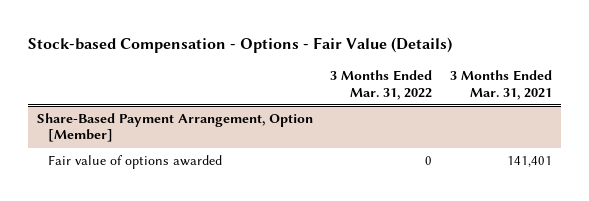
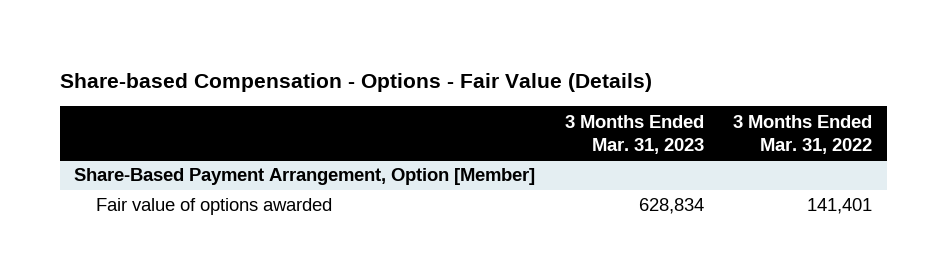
[27,37,452,54] Stock-based Compensation - Options - Fair Value (Details) -> [59,73,652,93] Share-based Compensation - Options - Fair Value (Details)
[450,70,553,100] 3 Months Ended Mar. 31, 2021 -> none
none -> [564,114,704,154] 3 Months Ended Mar. 31, 2023
[425,156,433,166] 0 -> [807,198,873,215] 141,401

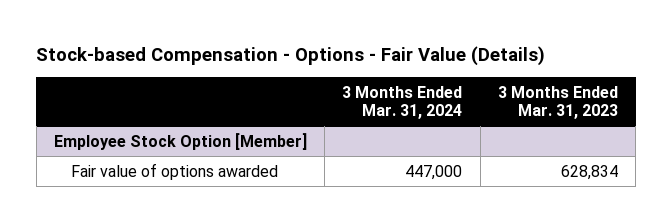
[59,73,652,93] Share-based Compensation - Options - Fair Value (Details) -> [36,45,546,66] Stock-based Compensation - Options - Fair Value (Details)
[733,114,873,154] 3 Months Ended Mar. 31, 2022 -> none
none -> [342,85,463,120] 3 Months Ended Mar. 31, 2024
[74,168,536,186] Share-Based Payment Arrangement, Option [Member] -> [53,132,307,150] Employee Stock Option [Member]

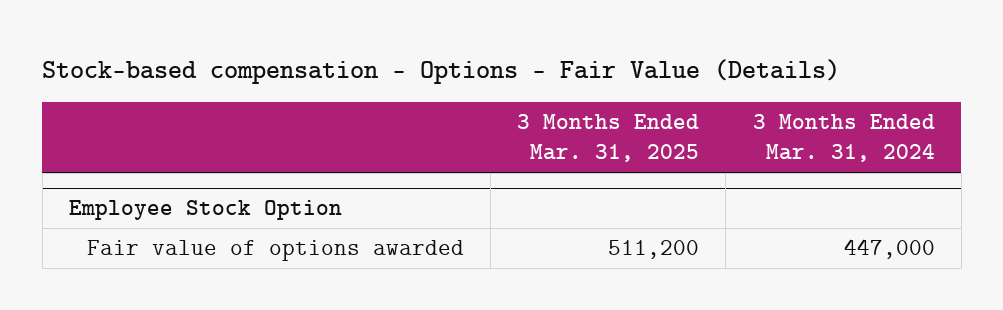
[36,45,546,66] Stock-based Compensation - Options - Fair Value (Details) -> [42,59,841,85] Stock-based compensation - Options - Fair Value (Details)
[498,85,619,120] 3 Months Ended Mar. 31, 2023 -> none
none -> [517,114,700,163] 3 Months Ended Mar. 31, 2025
[53,132,307,150] Employee Stock Option [Member] -> [68,200,342,221] Employee Stock Option

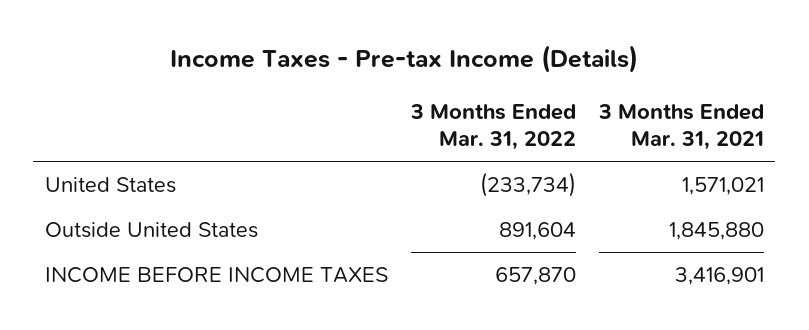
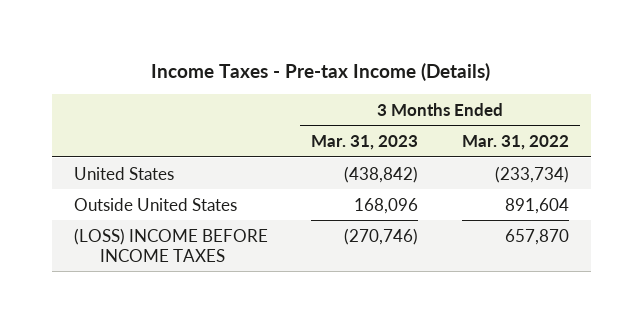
[597,103,764,151] 3 Months Ended Mar. 31, 2021 -> none
none -> [311,135,419,151] Mar. 31, 2023
[44,266,388,283] INCOME BEFORE INCOME TAXES -> [73,227,268,262] (LOSS) INCOME BEFORE INCOME TAXES

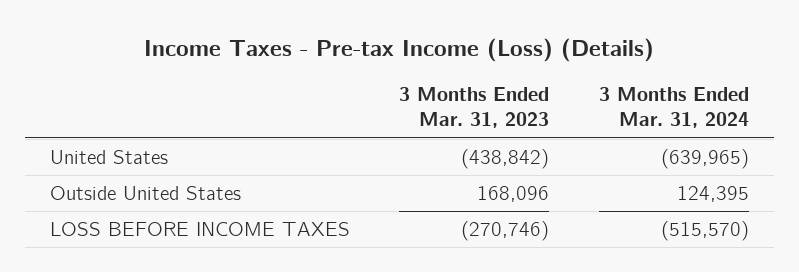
[151,62,491,81] Income Taxes - Pre-tax Income (Details) -> [144,38,655,63] Income Taxes - Pre-tax Income (Loss) (Details)
[461,135,569,151] Mar. 31, 2022 -> none
none -> [598,86,749,129] 3 Months Ended Mar. 31, 2024
[73,227,268,262] (LOSS) INCOME BEFORE INCOME TAXES -> [50,221,351,236] LOSS BEFORE INCOME TAXES

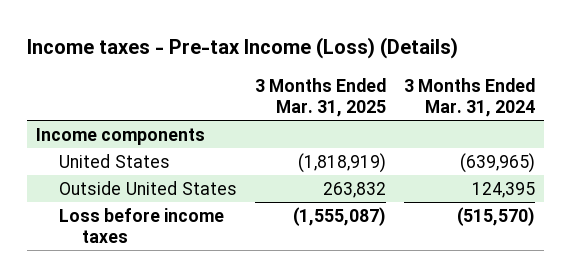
[144,38,655,63] Income Taxes - Pre-tax Income (Loss) (Details) -> [27,37,459,60] Income taxes - Pre-tax Income (Loss) (Details)
[399,86,550,129] 3 Months Ended Mar. 31, 2023 -> none
none -> [255,77,387,117] 3 Months Ended Mar. 31, 2025
none -> [36,127,206,145] Income components
[50,221,351,236] LOSS BEFORE INCOME TAXES -> [59,207,225,243] Loss before income taxes

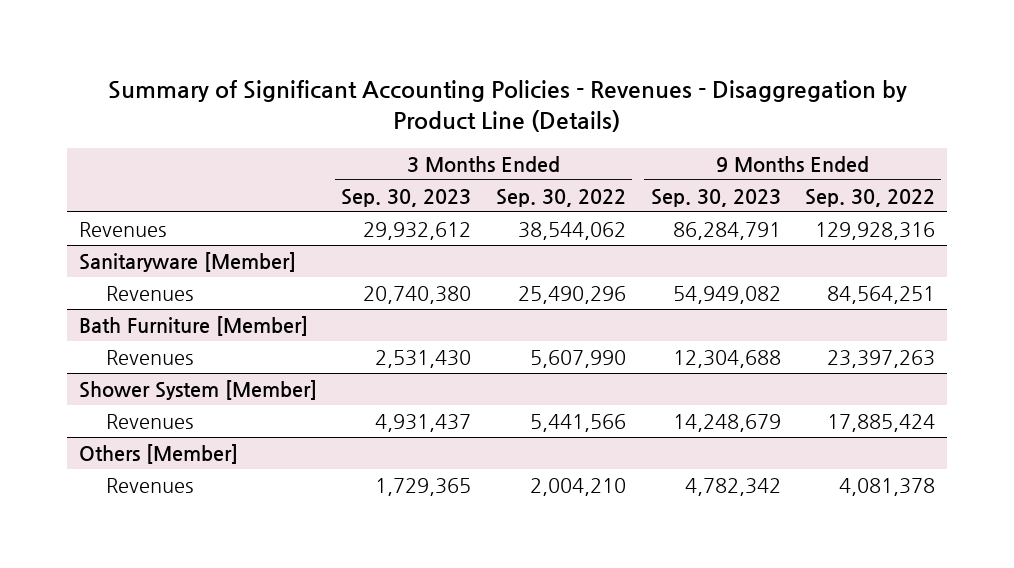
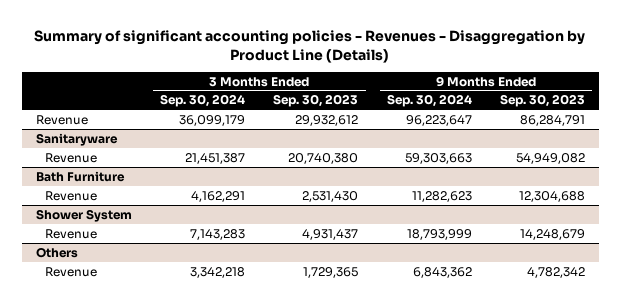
[108,80,908,133] Summary of Significant Accounting Policies - Revenues - Disaggregation by Product Line (Details) -> [34,30,586,63] Summary of significant accounting policies - Revenues - Disaggregation by Product Line (Details)
[496,188,627,207] Sep. 30, 2022 -> none
[805,188,936,207] Sep. 30, 2022 -> none
none -> [160,94,246,108] Sep. 30, 2024
none -> [386,94,472,108] Sep. 30, 2024
[78,221,166,237] Revenues -> [36,114,89,125] Revenue
[78,251,296,272] Sanitaryware [Member] -> [36,132,119,146] Sanitaryware
[106,285,194,301] Revenues -> [45,152,98,163] Revenue
[78,315,308,336] Bath Furniture [Member] -> [36,170,126,182] Bath Furniture
[106,349,194,365] Revenues -> [45,190,98,201] Revenue
[78,379,317,400] Shower System [Member] -> [36,208,133,222] Shower System
[106,413,194,429] Revenues -> [45,228,98,239] Revenue
[78,443,238,464] Others [Member] -> [36,246,79,258] Others
[106,477,194,493] Revenues -> [45,266,98,277] Revenue

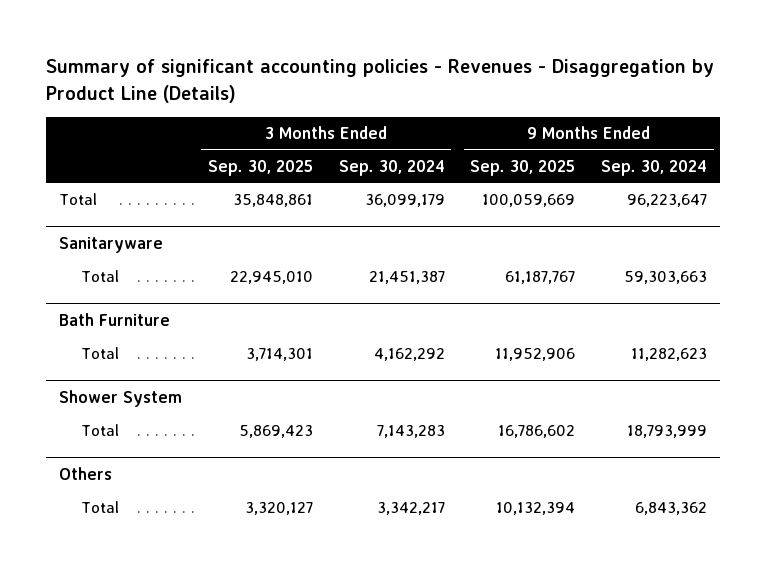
[273,94,359,108] Sep. 30, 2023 -> none
[499,94,585,108] Sep. 30, 2023 -> none
none -> [207,159,313,176] Sep. 30, 2025
none -> [470,159,576,176] Sep. 30, 2025
[36,114,89,125] Revenue -> [59,193,98,206] Total
[45,152,98,163] Revenue -> [80,270,119,283] Total
[45,190,98,201] Revenue -> none
none -> [80,347,119,360] Total
[45,228,98,239] Revenue -> [80,424,119,437] Total
[45,266,98,277] Revenue -> none
none -> [80,501,119,514] Total

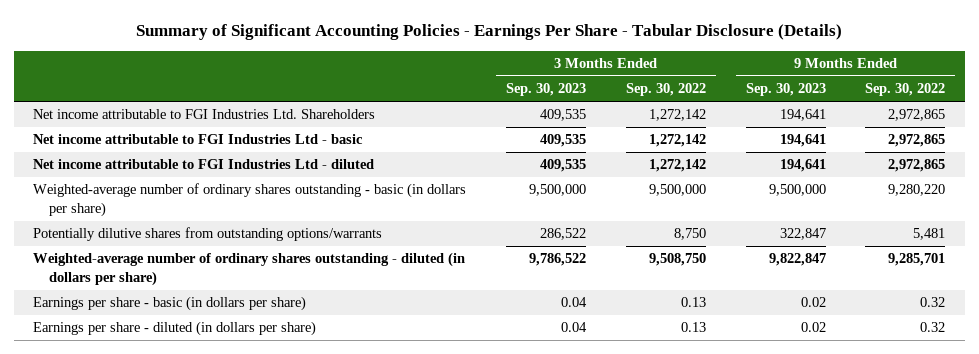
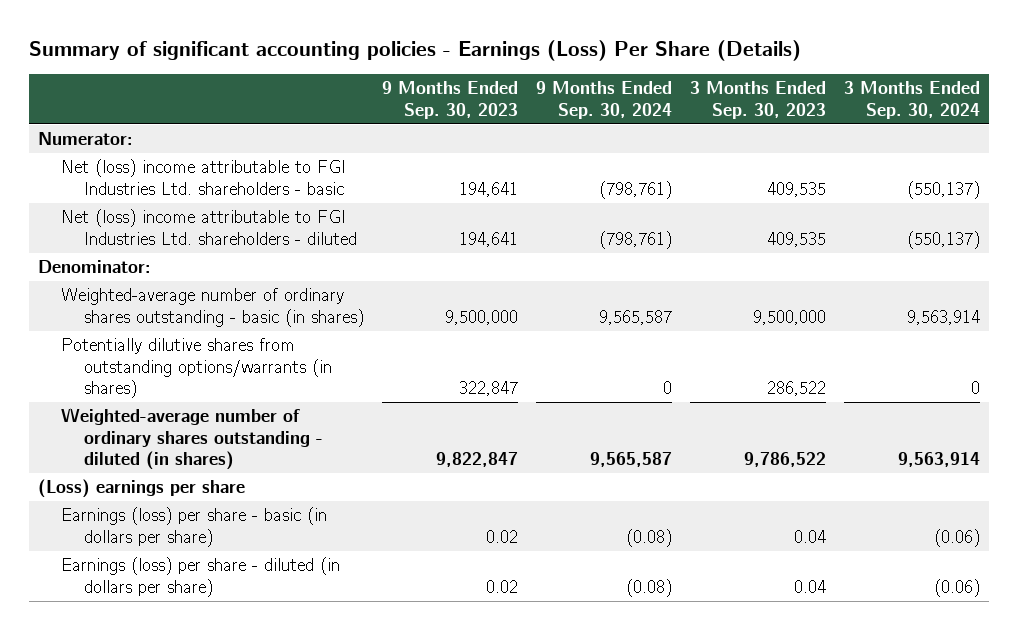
[136,24,843,41] Summary of Significant Accounting Policies - Earnings Per Share - Tabular Disclosure (Details) -> [28,40,801,62] Summary of significant accounting policies - Earnings (Loss) Per Share (Details)
[625,83,706,97] Sep. 30, 2022 -> none
[865,83,946,97] Sep. 30, 2022 -> none
none -> [535,81,672,119] 9 Months Ended Sep. 30, 2024
none -> [843,81,980,119] 3 Months Ended Sep. 30, 2024
[33,109,376,120] Net income attributable to FGI Industries Ltd. Shareholders -> none
none -> [37,132,133,146] Numerator:
[33,134,364,145] Net income attributable to FGI Industries Ltd - basic -> [60,159,346,195] Net (loss) income attributable to FGI Industries Ltd. shareholders - basic
[33,159,375,170] Net income attributable to FGI Industries Ltd - diluted -> [60,209,357,245] Net (loss) income attributable to FGI Industries Ltd. shareholders - diluted
none -> [37,260,151,274] Denominator:
[33,183,467,218] Weighted-average number of ordinary shares outstanding - basic (in dollars per share) -> [60,288,364,327] Weighted-average number of ordinary shares outstanding - basic (in shares)
[33,227,383,242] Potentially dilutive shares from outstanding options/warrants -> [60,338,332,399] Potentially dilutive shares from outstanding options/warrants (in shares)
[33,252,466,287] Weighted-average number of ordinary shares outstanding - diluted (in dollars per share) -> [60,407,323,471] Weighted-average number of ordinary shares outstanding - diluted (in shares)
none -> [37,479,245,499] (Loss) earnings per share
[33,296,307,312] Earnings per share - basic (in dollars per share) -> [60,507,327,547] Earnings (loss) per share - basic (in dollars per share)
[33,321,317,337] Earnings per share - diluted (in dollars per share) -> [60,557,340,597] Earnings (loss) per share - diluted (in dollars per share)

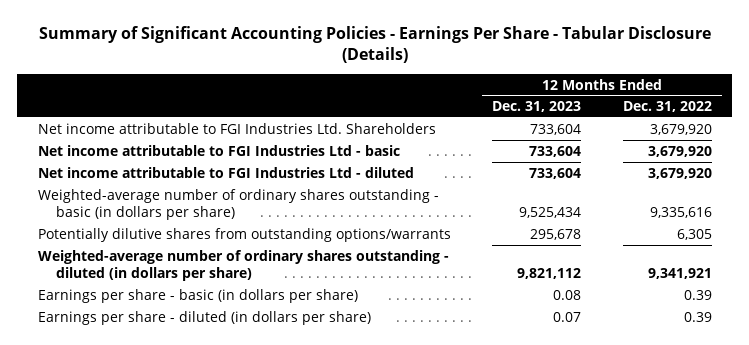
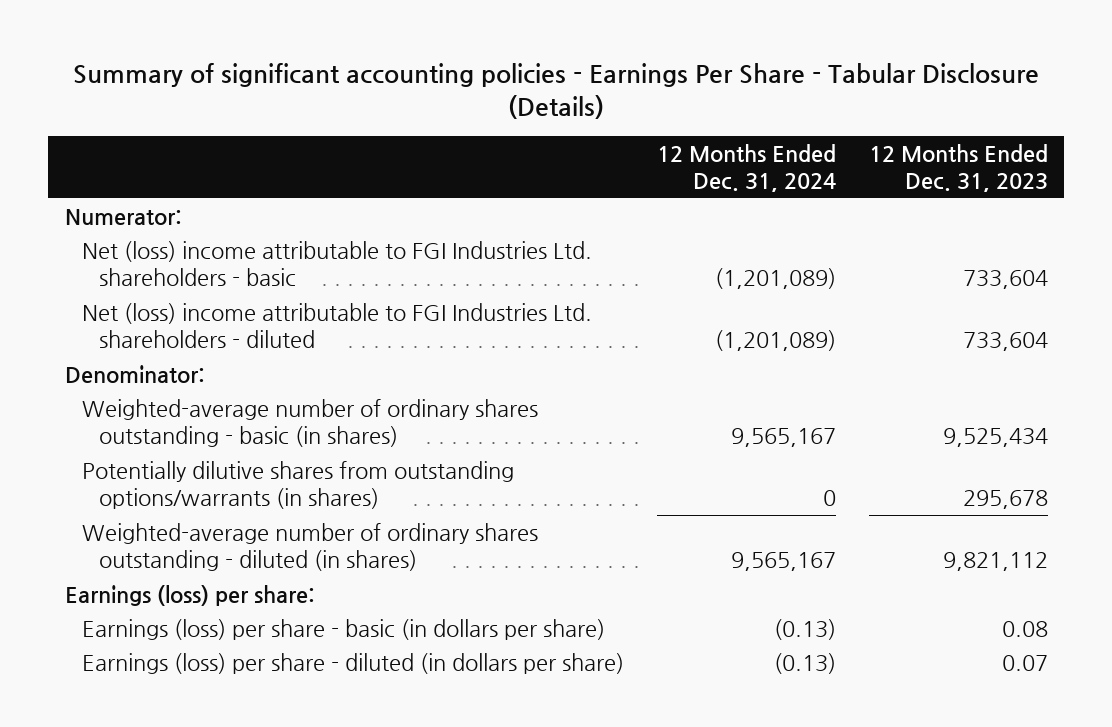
[38,25,711,64] Summary of Significant Accounting Policies - Earnings Per Share - Tabular Disclosure (Details) -> [73,62,1040,119] Summary of significant accounting policies - Earnings Per Share - Tabular Disclosure (Details)
[622,101,712,113] Dec. 31, 2022 -> none
none -> [656,143,836,193] 12 Months Ended Dec. 31, 2024
[37,122,436,134] Net income attributable to FGI Industries Ltd. Shareholders -> none
none -> [64,208,182,225] Numerator:
[37,144,400,156] Net income attributable to FGI Industries Ltd - basic -> [81,240,592,286] Net (loss) income attributable to FGI Industries Ltd. shareholders - basic
[37,166,414,178] Net income attributable to FGI Industries Ltd - diluted -> [81,302,592,348] Net (loss) income attributable to FGI Industries Ltd. shareholders - diluted
none -> [64,364,205,383] Denominator:
[37,188,439,221] Weighted-average number of ordinary shares outstanding - basic (in dollars per share) -> [81,398,538,447] Weighted-average number of ordinary shares outstanding - basic (in shares)
[37,227,451,242] Potentially dilutive shares from outstanding options/warrants -> [81,460,514,509] Potentially dilutive shares from outstanding options/warrants (in shares)
[37,249,449,282] Weighted-average number of ordinary shares outstanding - diluted (in dollars per share) -> [81,522,538,571] Weighted-average number of ordinary shares outstanding - diluted (in shares)
none -> [64,584,315,606] Earnings (loss) per share:
[37,288,358,303] Earnings per share - basic (in dollars per share) -> [81,618,605,640] Earnings (loss) per share - basic (in dollars per share)
[37,310,371,325] Earnings per share - diluted (in dollars per share) -> [81,652,624,674] Earnings (loss) per share - diluted (in dollars per share)

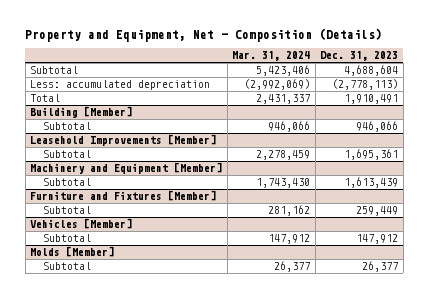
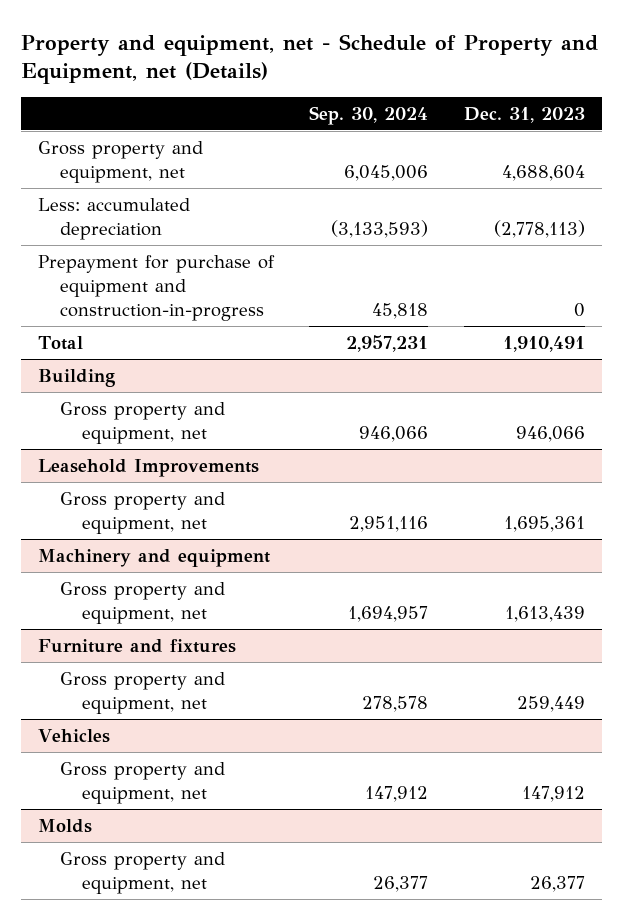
[25,28,383,43] Property and Equipment, Net - Composition (Details) -> [20,33,598,85] Property and equipment, net - Schedule of Property and Equipment, net (Details)
[232,51,311,62] Mar. 31, 2024 -> none
none -> [309,105,429,125] Sep. 30, 2024
[30,66,79,75] Subtotal -> [38,140,204,183] Gross property and equipment, net
none -> [38,254,276,321] Prepayment for purchase of equipment and construction-in-progress
[30,106,133,119] Building [Member] -> [38,368,116,387] Building
[42,122,91,131] Subtotal -> [60,401,226,444] Gross property and equipment, net
[30,134,217,147] Leasehold Improvements [Member] -> [38,458,260,477] Leasehold Improvements
[42,150,91,159] Subtotal -> [60,491,226,534] Gross property and equipment, net
[30,162,223,175] Machinery and Equipment [Member] -> [38,548,271,567] Machinery and equipment
[42,178,91,187] Subtotal -> [60,581,226,624] Gross property and equipment, net
[30,190,217,202] Furniture and Fixtures [Member] -> [38,638,237,653] Furniture and fixtures
[42,206,91,215] Subtotal -> [60,671,226,714] Gross property and equipment, net
[30,218,133,230] Vehicles [Member] -> [38,728,111,743] Vehicles
[42,234,91,243] Subtotal -> [60,761,226,804] Gross property and equipment, net
[30,246,115,258] Molds [Member] -> [38,818,93,833] Molds
[42,262,91,271] Subtotal -> [60,851,226,894] Gross property and equipment, net

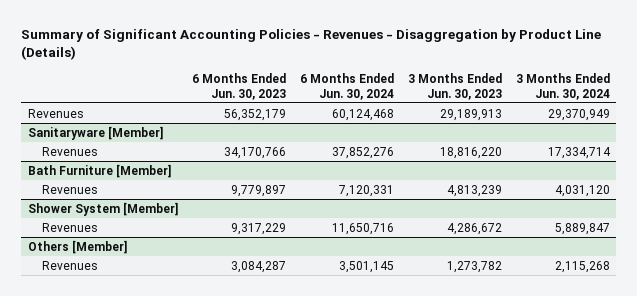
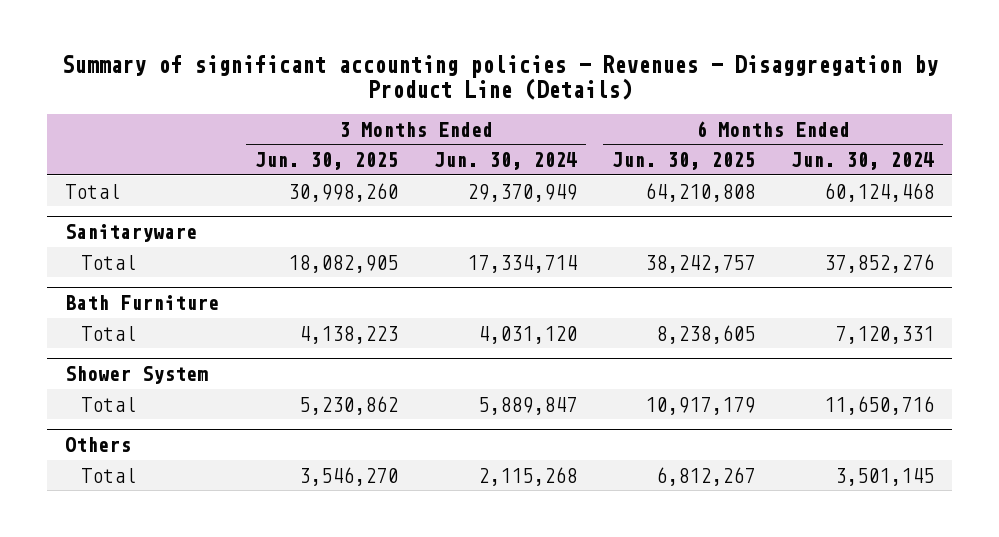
[20,29,601,61] Summary of Significant Accounting Policies - Revenues - Disaggregation by Product Line (Details) -> [61,54,938,101] Summary of significant accounting policies - Revenues - Disaggregation by Product Line (Details)
[192,72,287,100] 6 Months Ended Jun. 30, 2023 -> none
[407,72,502,100] 3 Months Ended Jun. 30, 2023 -> none
none -> [254,152,398,171] Jun. 30, 2025
none -> [612,152,756,171] Jun. 30, 2025
[27,108,84,118] Revenues -> [65,183,121,199] Total
[27,125,164,140] Sanitaryware [Member] -> [65,223,198,242] Sanitaryware
[42,146,99,156] Revenues -> [81,254,137,270] Total
[27,163,172,178] Bath Furniture [Member] -> [65,294,220,310] Bath Furniture
[42,184,99,194] Revenues -> [81,325,137,341] Total
[27,201,179,216] Shower System [Member] -> [65,365,209,384] Shower System
[42,222,99,232] Revenues -> [81,396,137,412] Total
[27,239,128,254] Others [Member] -> [65,436,132,452] Others
[42,260,99,270] Revenues -> [81,467,137,483] Total

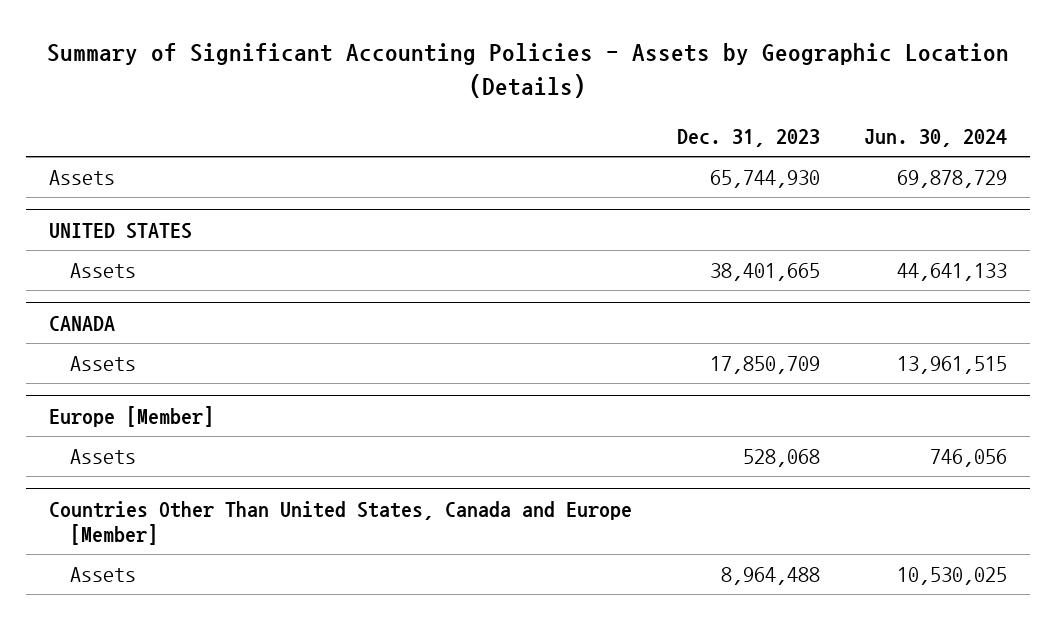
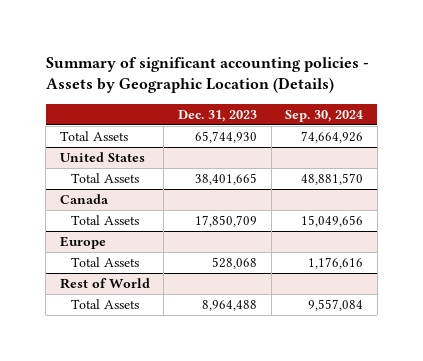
[47,43,1010,99] Summary of Significant Accounting Policies - Assets by Geographic Location (Details) -> [45,56,369,94] Summary of significant accounting policies - Assets by Geographic Location (Details)
[864,129,1008,148] Jun. 30, 2024 -> none
none -> [285,109,364,122] Sep. 30, 2024
[48,170,115,186] Assets -> [59,131,128,142] Total Assets
[48,222,192,239] UNITED STATES -> [59,152,145,163] United States
[70,263,137,279] Assets -> [70,173,139,184] Total Assets
[48,315,115,331] CANADA -> [59,194,109,205] Canada
[70,356,137,372] Assets -> [70,215,139,226] Total Assets
[48,405,214,427] Europe [Member] -> [59,236,106,250] Europe
[70,449,137,465] Assets -> [70,257,139,268] Total Assets
[48,500,632,546] Countries Other Than United States, Canada and Europe [Member] -> [59,278,150,290] Rest of World
[70,567,137,583] Assets -> [70,299,139,310] Total Assets

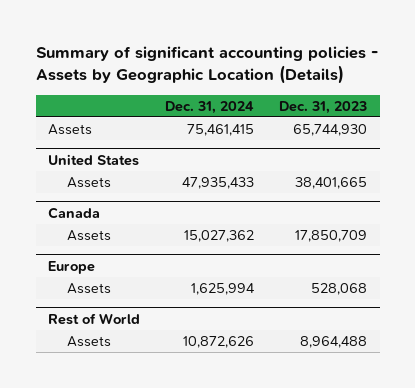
[285,109,364,122] Sep. 30, 2024 -> none
none -> [165,100,255,114] Dec. 31, 2024
[59,131,128,142] Total Assets -> [48,124,93,136] Assets
[70,173,139,184] Total Assets -> [66,177,111,189] Assets
[70,215,139,226] Total Assets -> [66,230,111,242] Assets
[70,257,139,268] Total Assets -> [66,283,111,295] Assets
[70,299,139,310] Total Assets -> [66,336,111,348] Assets

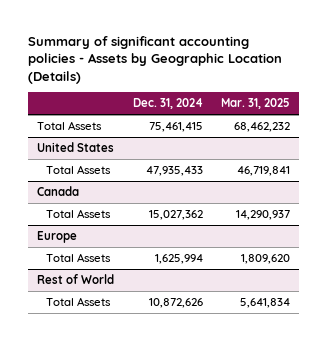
[279,100,368,114] Dec. 31, 2023 -> none
none -> [221,98,291,110] Mar. 31, 2025
[48,124,93,136] Assets -> [37,121,103,131] Total Assets
[66,177,111,189] Assets -> [45,165,111,175] Total Assets
[66,230,111,242] Assets -> [45,209,111,219] Total Assets
[66,283,111,295] Assets -> [45,253,111,263] Total Assets
[66,336,111,348] Assets -> [45,297,111,307] Total Assets

